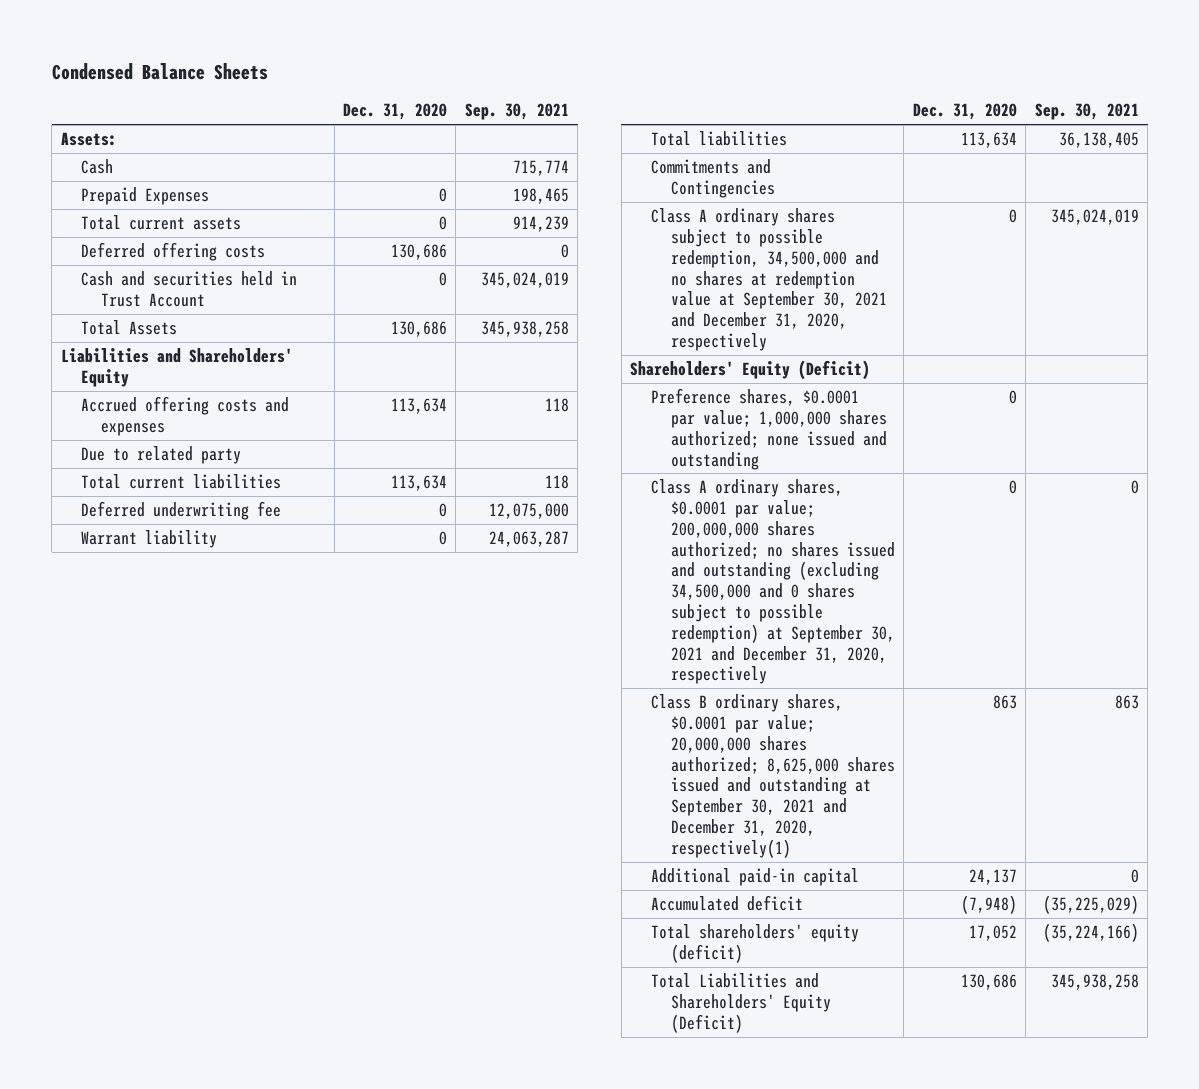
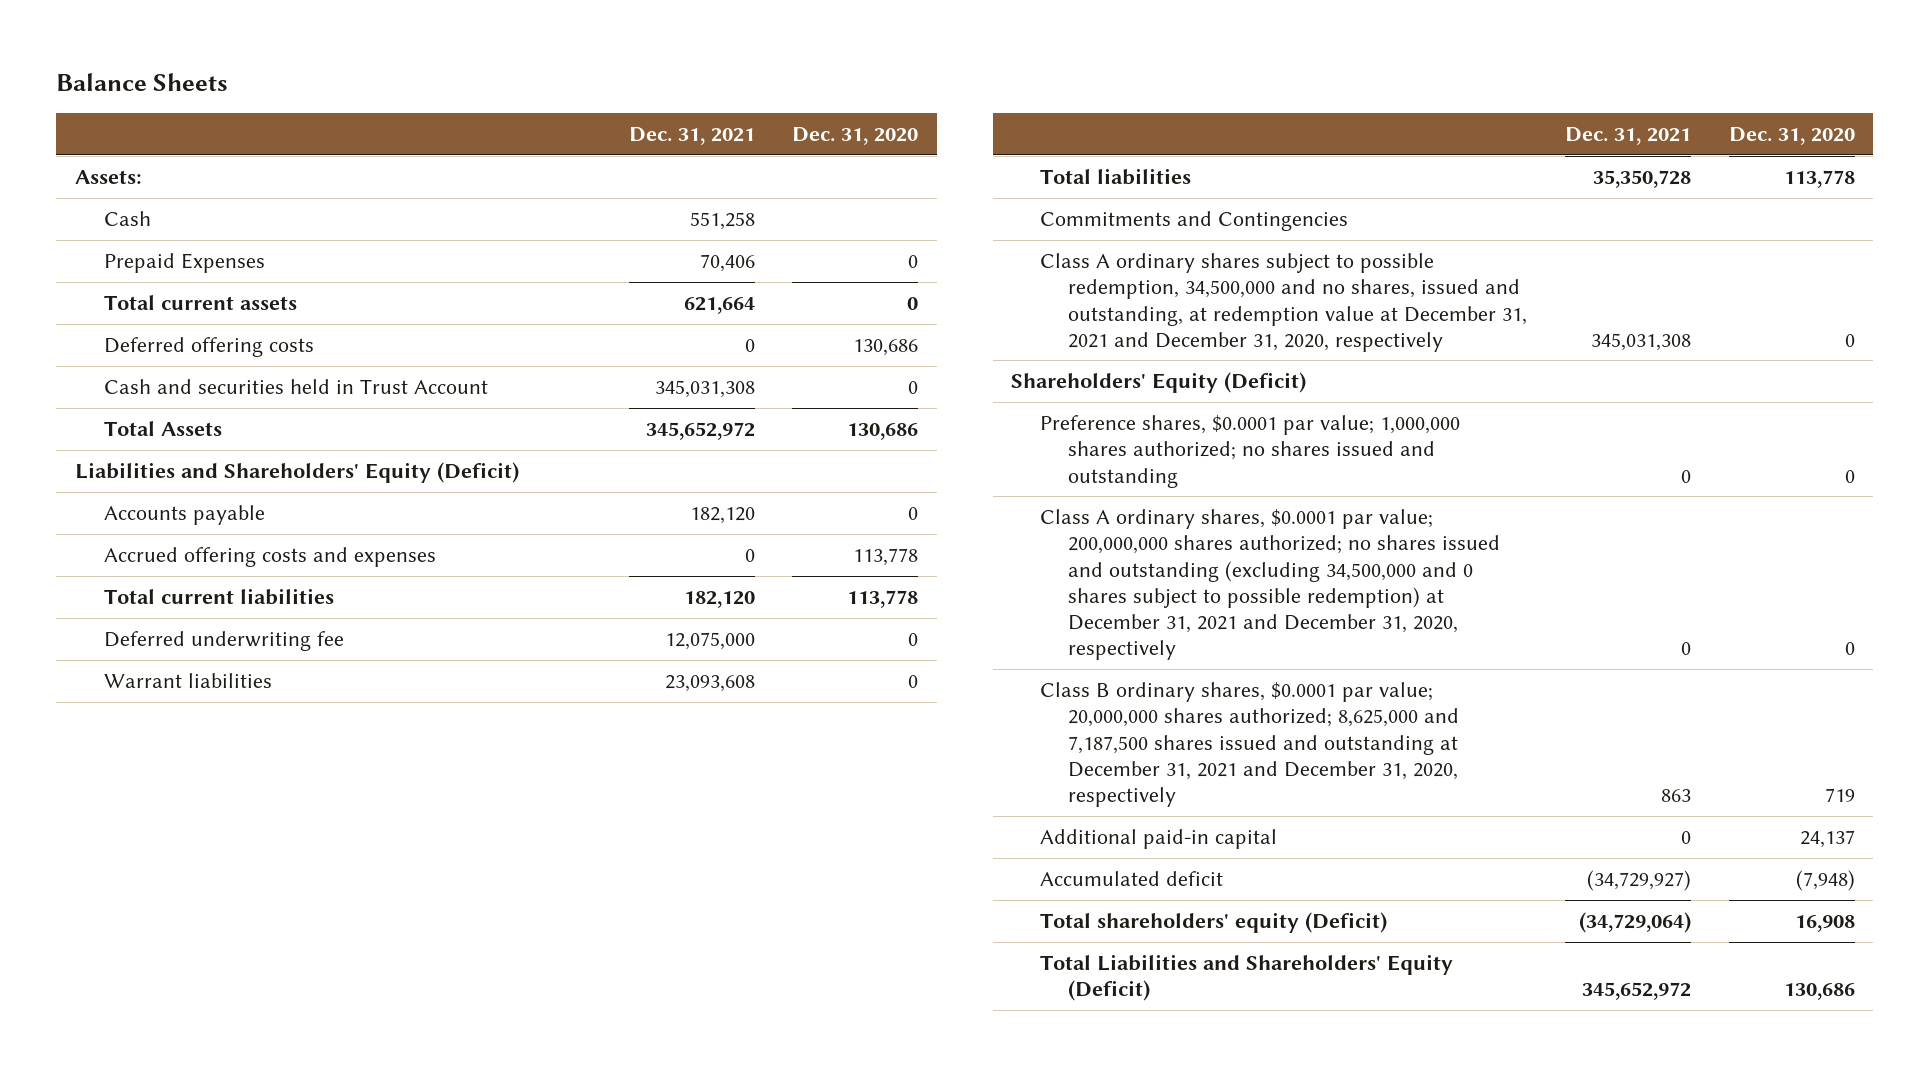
[51,62,268,80] Condensed Balance Sheets -> [56,72,229,91] Balance Sheets
[464,103,569,121] Sep. 30, 2021 -> none
none -> [628,126,755,145] Dec. 31, 2021
[80,446,241,465] Due to related party -> none
[60,348,293,387] Liabilities and Shareholders' Equity -> [75,462,520,484] Liabilities and Shareholders' Equity (Deficit)
none -> [103,505,265,526] Accounts payable
[391,398,448,415] 113,634 -> [853,548,919,567] 113,778
[391,475,448,492] 113,634 -> [847,590,919,609] 113,778
[80,530,217,549] Warrant liability -> [103,673,272,689] Warrant liabilities
[960,132,1017,149] 113,634 -> [1783,170,1855,189] 113,778
[650,208,887,351] Class A ordinary shares subject to possible redemption, 34,500,000 and no shares at redemption value at September 30, 2021 and December 31, 2020, respectively -> [1039,253,1528,352] Class A ordinary shares subject to possible redemption, 34,500,000 and no shares, issued and outstanding, at redemption value at December 31, 2021 and December 31, 2020, respectively
[650,388,887,470] Preference shares, $0.0001 par value; 1,000,000 shares authorized; none issued and outstanding -> [1039,415,1460,488] Preference shares, $0.0001 par value; 1,000,000 shares authorized; no shares issued and outstanding
[650,479,895,685] Class A ordinary shares, $0.0001 par value; 200,000,000 shares authorized; no shares issued and outstanding (excluding 34,500,000 and 0 shares subject to possible redemption) at September 30, 2021 and December 31, 2020, respectively -> [1039,509,1501,661] Class A ordinary shares, $0.0001 par value; 200,000,000 shares authorized; no shares issued and outstanding (excluding 34,500,000 and 0 shares subject to possible redemption) at December 31, 2021 and December 31, 2020, respectively
[650,694,895,858] Class B ordinary shares, $0.0001 par value; 20,000,000 shares authorized; 8,625,000 shares issued and outstanding at September 30, 2021 and December 31, 2020, respectively(1) -> [1039,682,1460,808] Class B ordinary shares, $0.0001 par value; 20,000,000 shares authorized; 8,625,000 and 7,187,500 shares issued and outstanding at December 31, 2021 and December 31, 2020, respectively
[992,695,1017,710] 863 -> [1824,788,1855,803] 719
[650,924,859,963] Total shareholders' equity (deficit) -> [1039,912,1387,934] Total shareholders' equity (Deficit)
[968,925,1017,942] 17,052 -> [1794,915,1855,933] 16,908

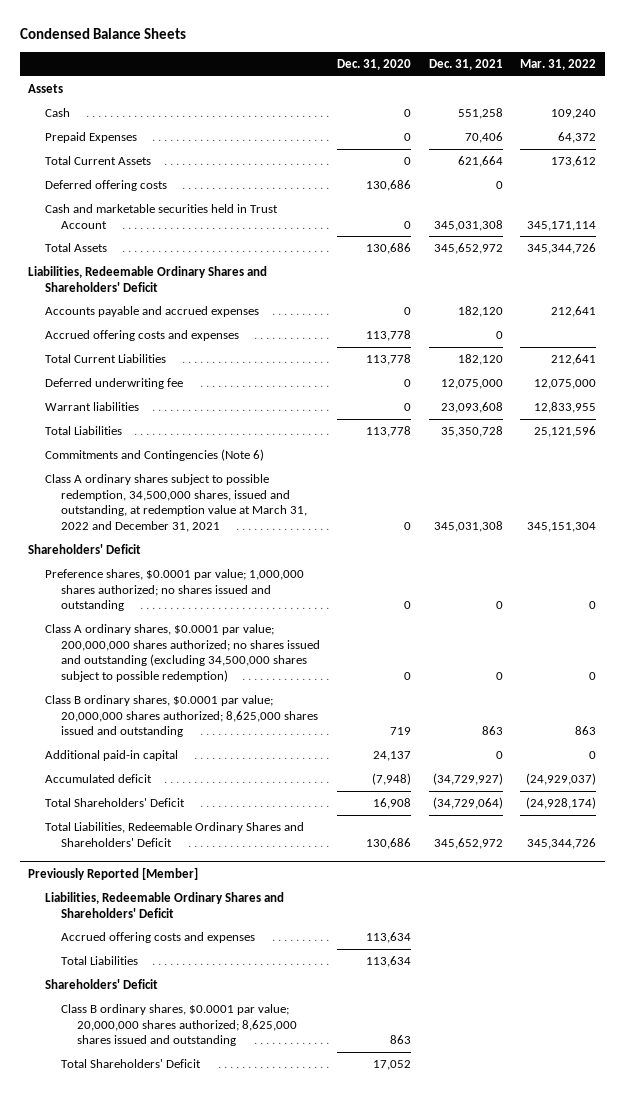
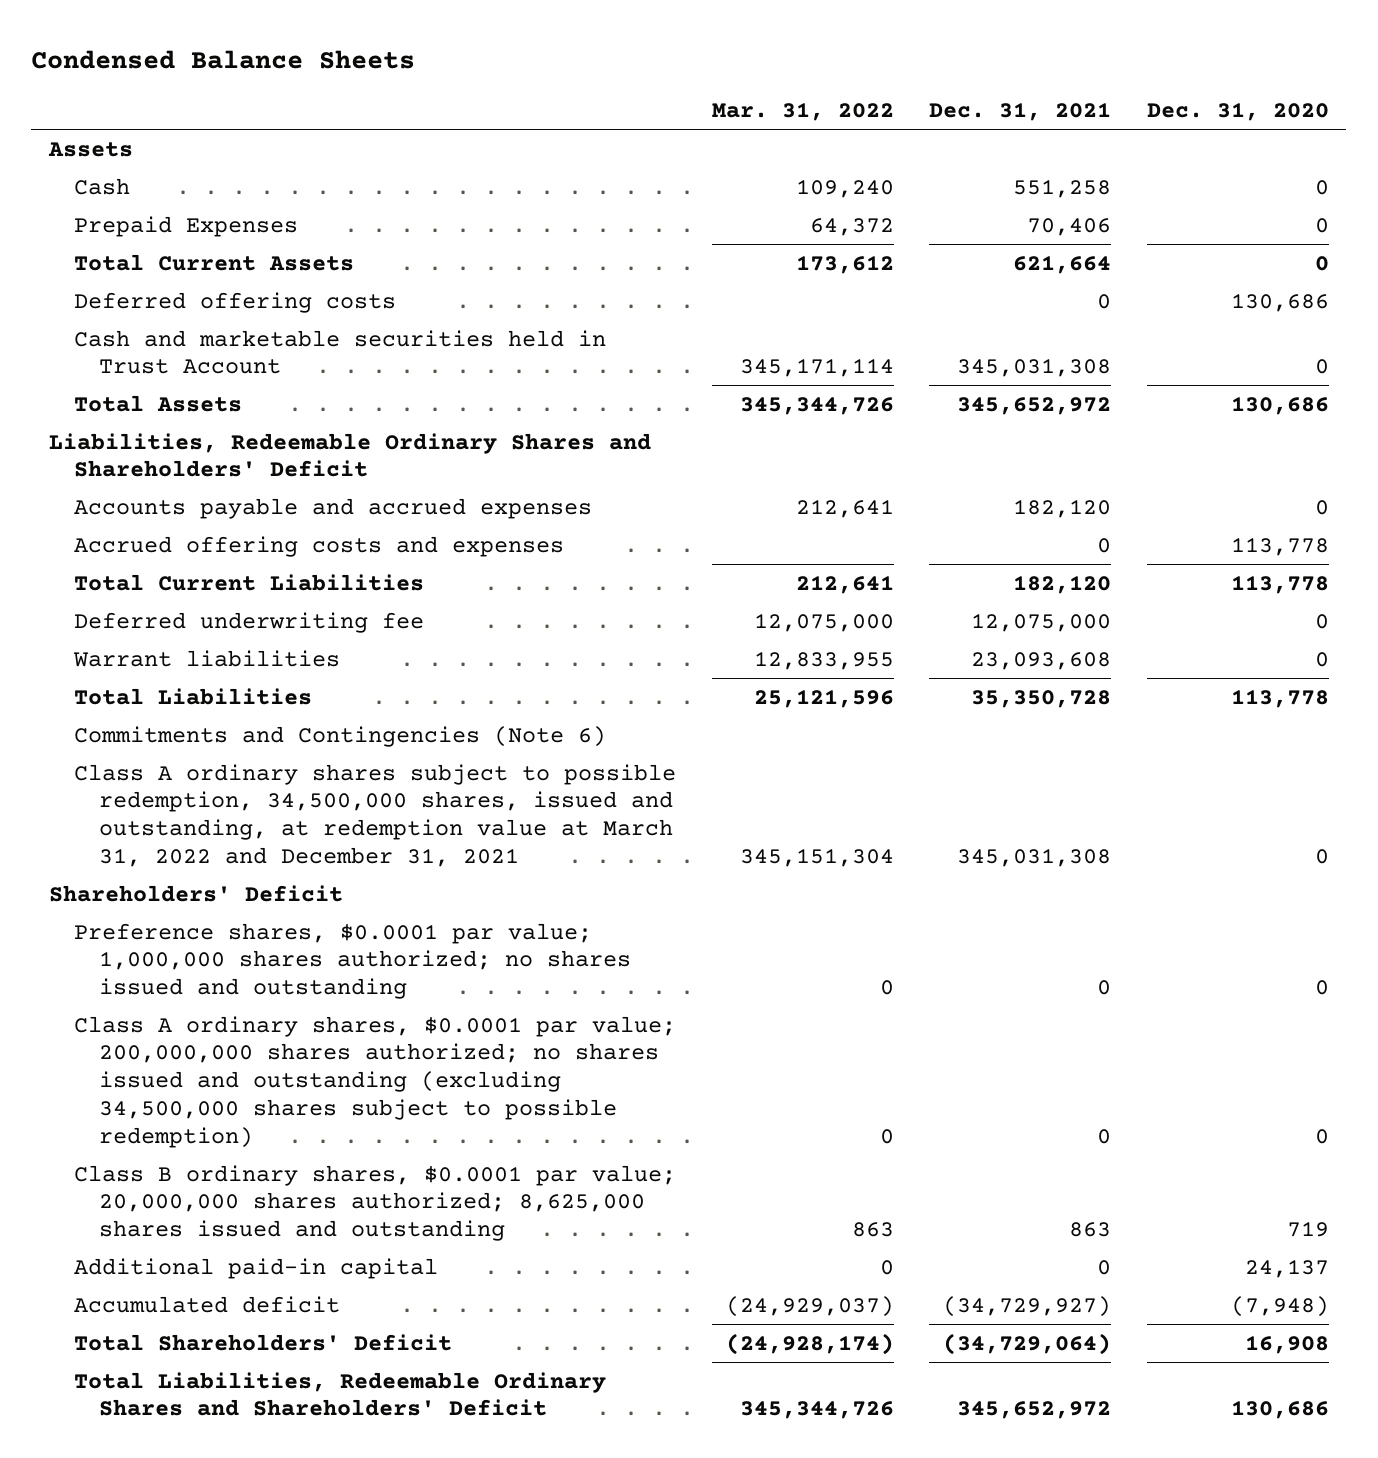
[28,866,199,880] Previously Reported [Member] -> none
[44,892,284,918] Liabilities, Redeemable Ordinary Shares and Shareholders' Deficit -> none
[61,932,256,944] Accrued offering costs and expenses -> none
[61,956,139,966] Total Liabilities -> none
[44,979,158,990] Shareholders' Deficit -> none
[61,1004,298,1047] Class B ordinary shares, $0.0001 par value; 20,000,000 shares authorized; 8,625,000 shares issued and outstanding -> none
[61,1059,202,1069] Total Shareholders' Deficit -> none

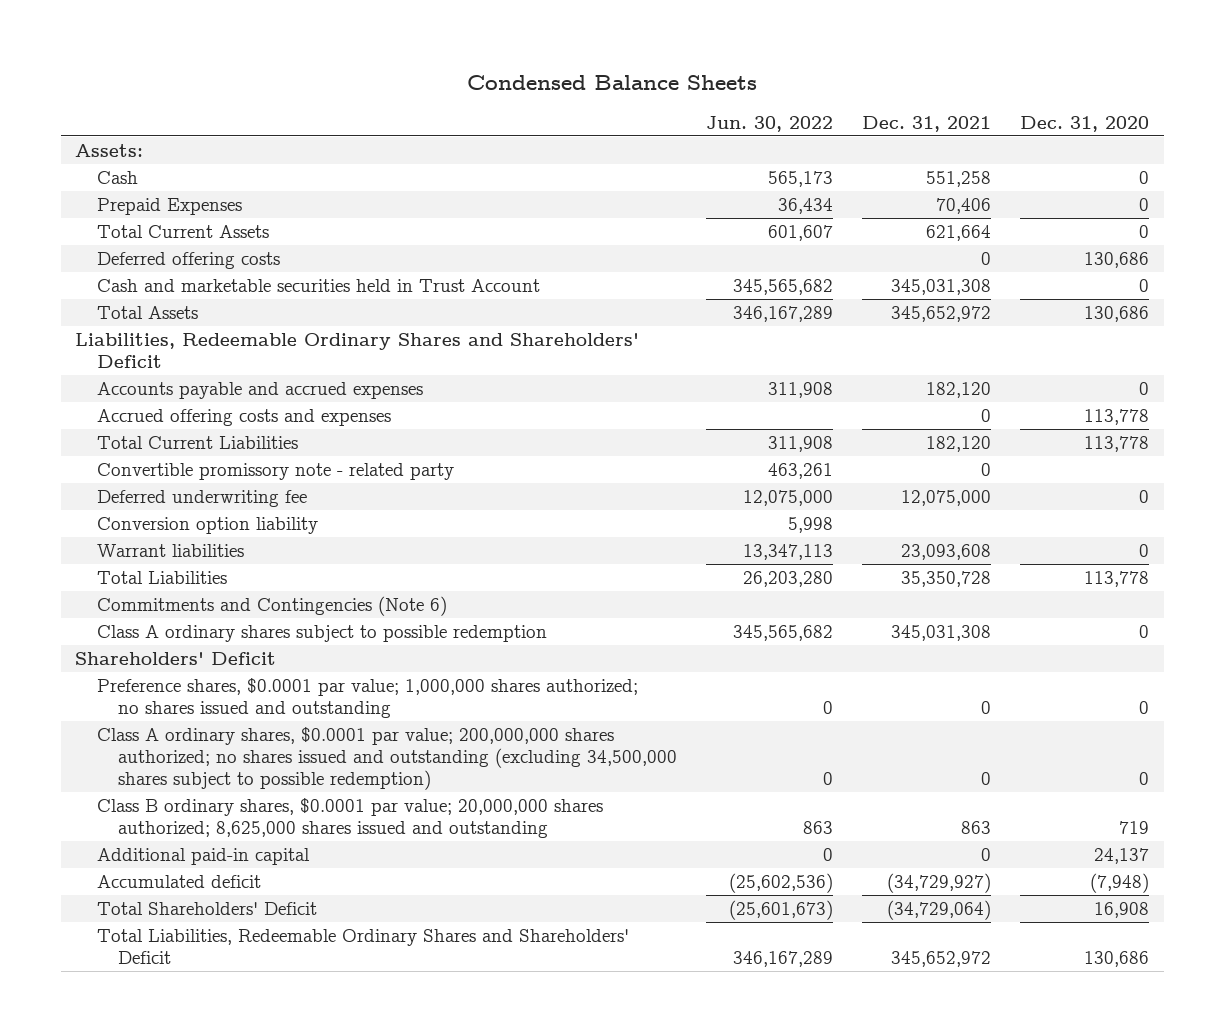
[711,102,894,122] Mar. 31, 2022 -> none
none -> [706,115,834,132] Jun. 30, 2022
[47,141,133,157] Assets -> [75,144,144,158] Assets:
none -> [96,463,454,481] Convertible promissory note - related party
none -> [96,517,318,535] Conversion option liability
[74,763,677,868] Class A ordinary shares subject to possible redemption, 34,500,000 shares, issued and outstanding, at redemption value at March 31, 2022 and December 31, 2021 -> [96,625,547,643] Class A ordinary shares subject to possible redemption

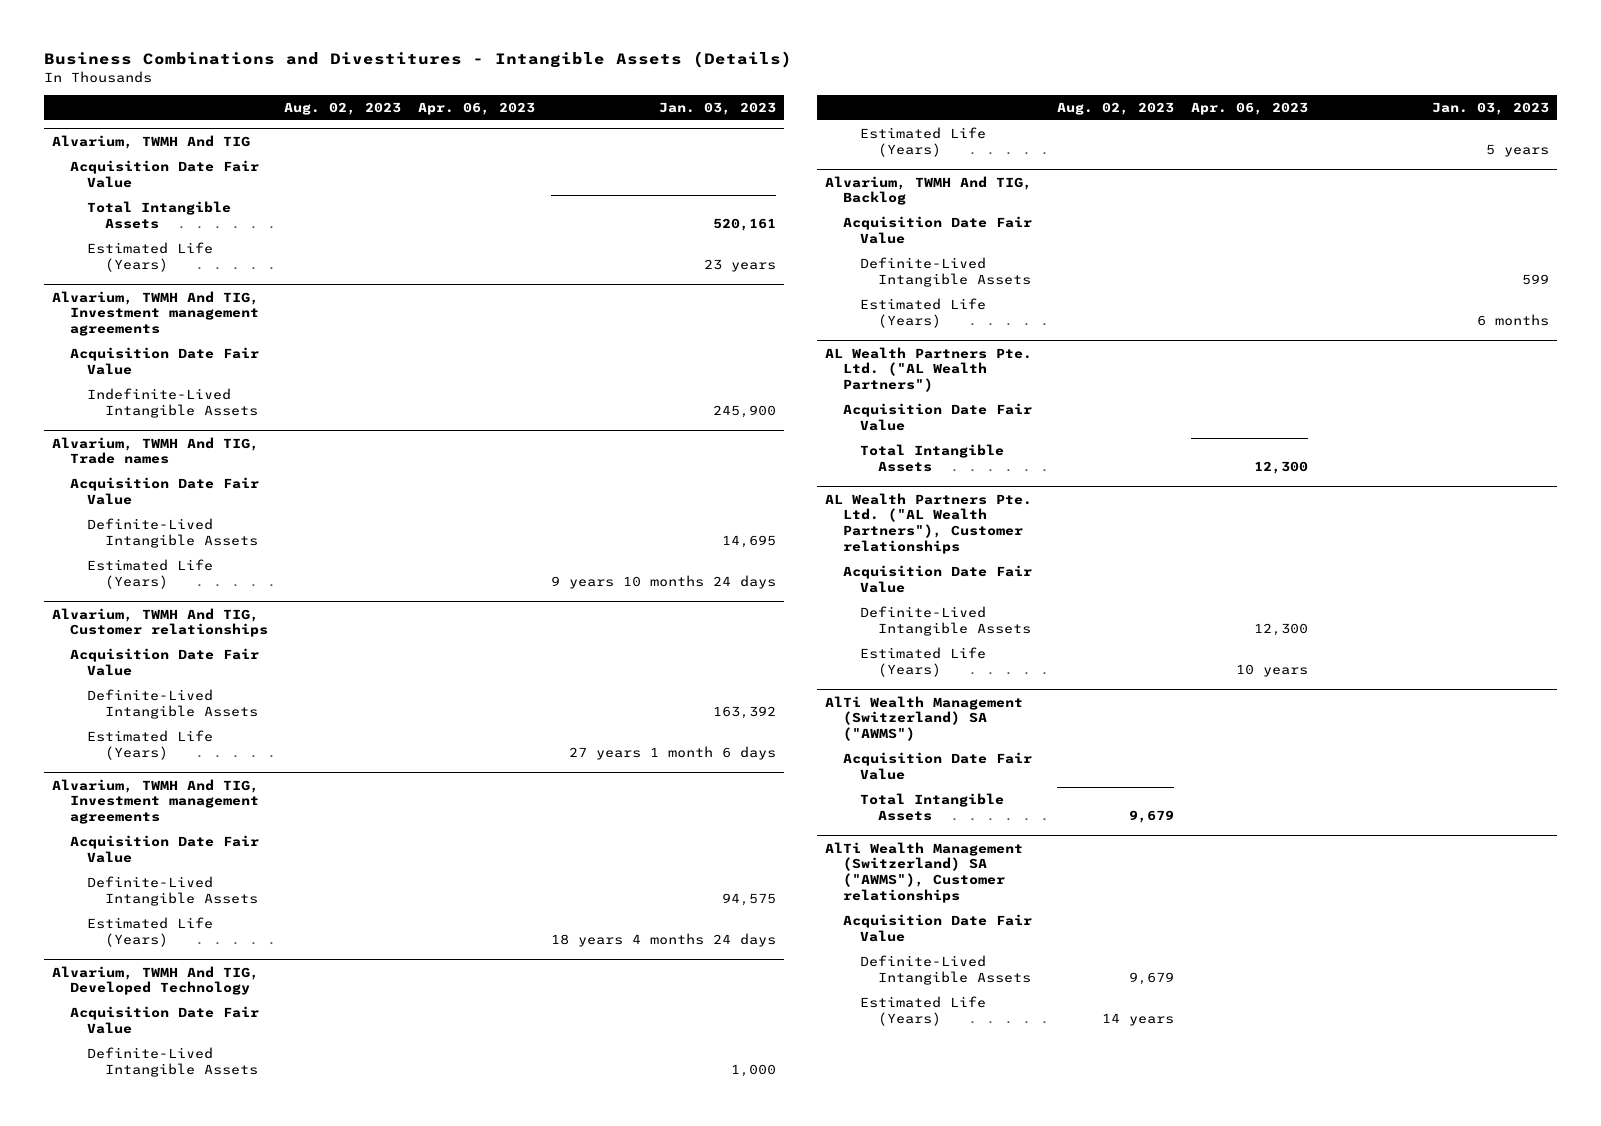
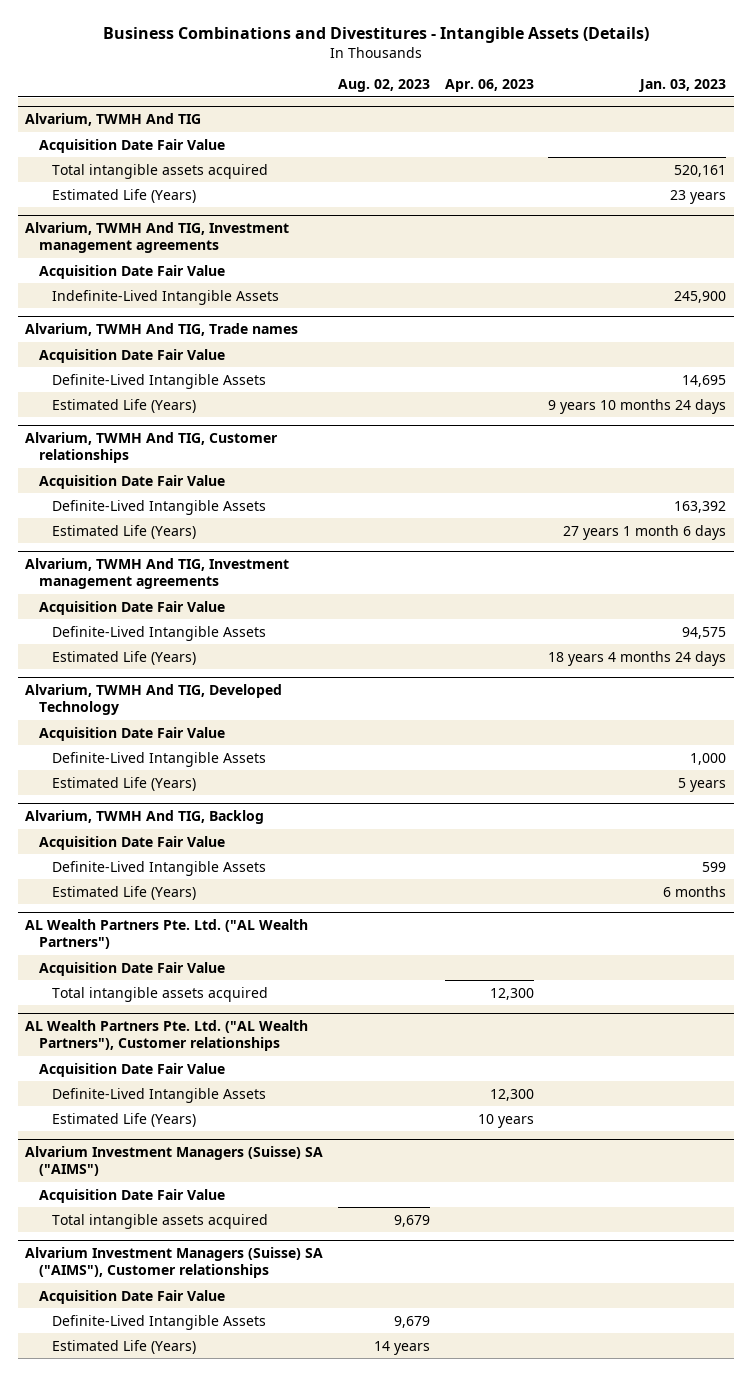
[87,201,232,229] Total Intangible Assets -> [52,163,269,179] Total intangible assets acquired
[860,444,1005,472] Total Intangible Assets -> [52,986,269,1002] Total intangible assets acquired
[825,695,1024,742] AlTi Wealth Management (Switzerland) SA ("AWMS") -> none
none -> [24,1146,323,1177] Alvarium Investment Managers (Suisse) SA ("AIMS")
[825,841,1024,903] AlTi Wealth Management (Switzerland) SA ("AWMS"), Customer relationships -> none
[860,793,1005,821] Total Intangible Assets -> [52,1213,269,1229] Total intangible assets acquired
none -> [24,1247,323,1279] Alvarium Investment Managers (Suisse) SA ("AIMS"), Customer relationships

